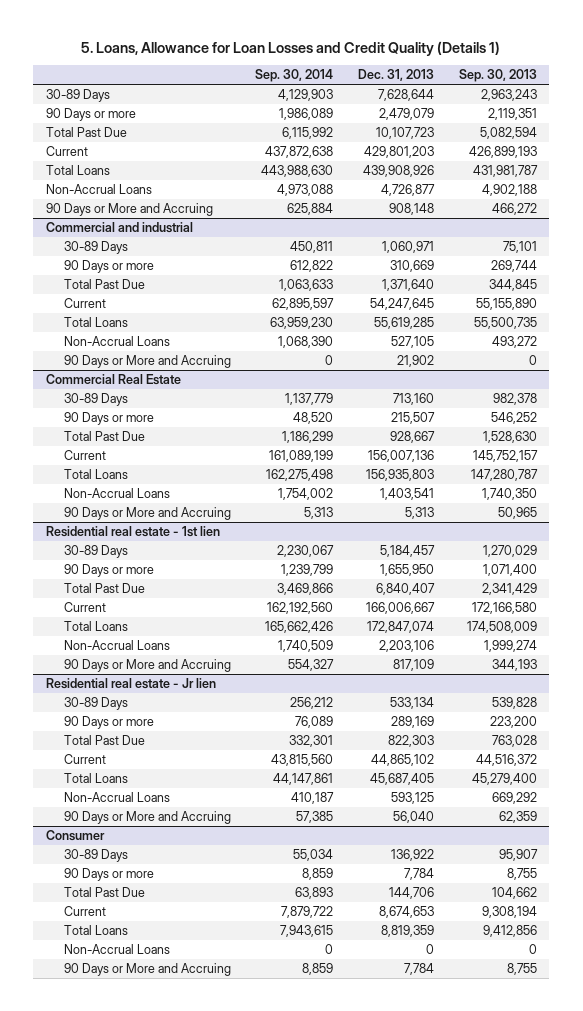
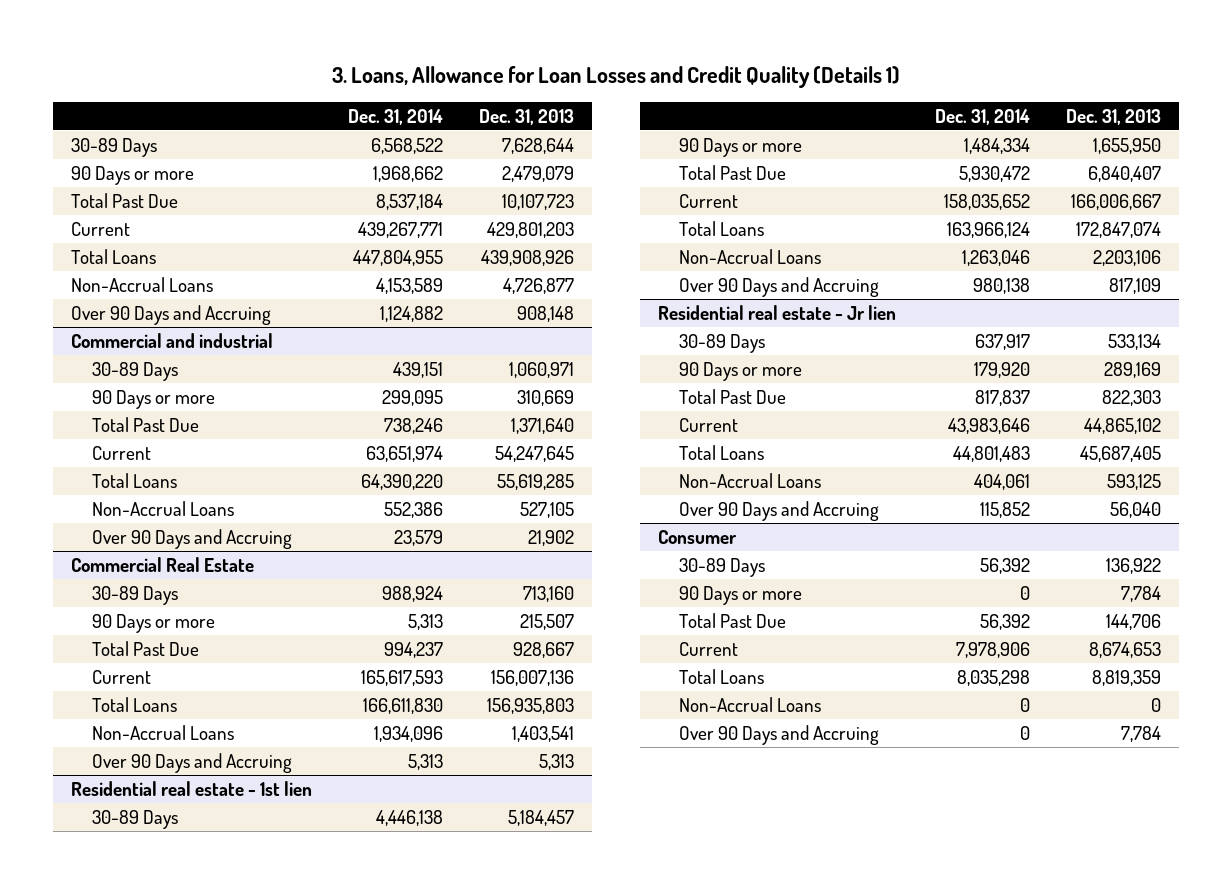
[81,40,501,56] 5. Loans, Allowance for Loan Losses and Credit Quality (Details 1) -> [332,65,901,88] 3. Loans, Allowance for Loan Losses and Credit Quality (Details 1)
[255,69,334,83] Sep. 30, 2014 -> none
[458,69,537,83] Sep. 30, 2013 -> none
none -> [348,108,444,125] Dec. 31, 2014
[45,203,213,217] 90 Days or More and Accruing -> [71,304,272,325] Over 90 Days and Accruing
[63,355,231,369] 90 Days or More and Accruing -> [91,528,292,549] Over 90 Days and Accruing
[63,507,231,521] 90 Days or More and Accruing -> [91,752,292,773] Over 90 Days and Accruing
[63,659,231,673] 90 Days or More and Accruing -> [678,276,879,297] Over 90 Days and Accruing
[63,811,231,825] 90 Days or More and Accruing -> [678,500,879,521] Over 90 Days and Accruing
[63,963,231,977] 90 Days or More and Accruing -> [678,724,879,745] Over 90 Days and Accruing

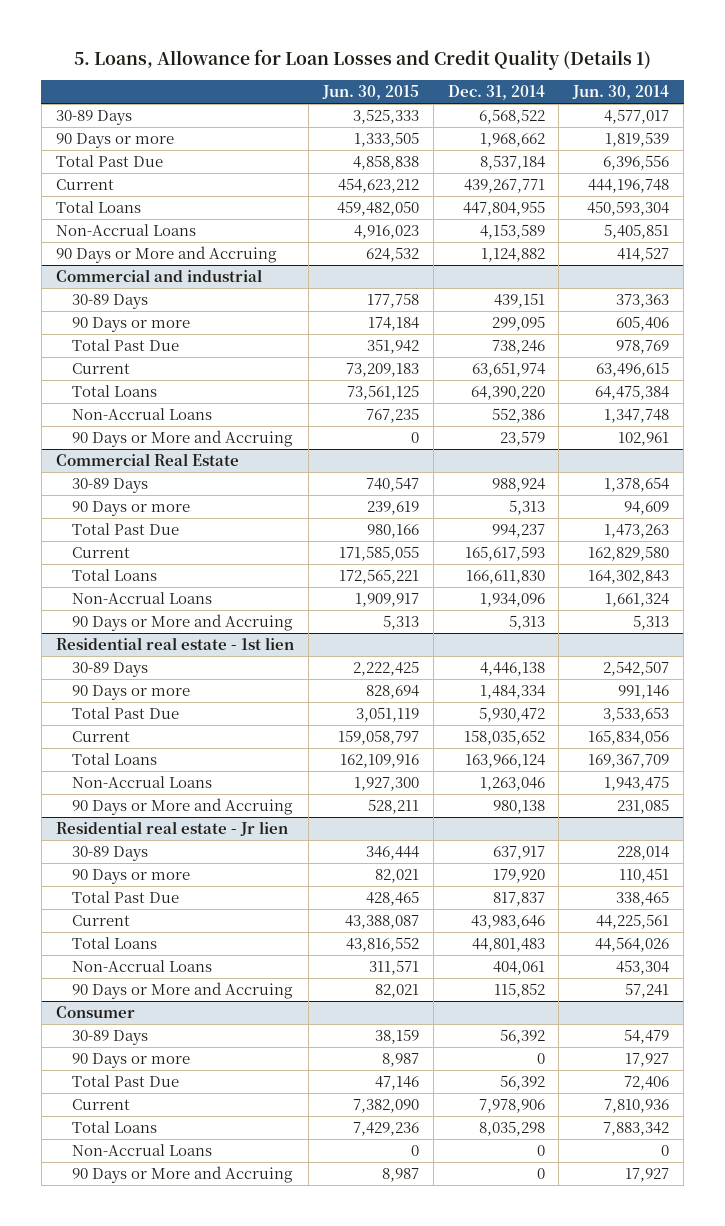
[332,65,901,88] 3. Loans, Allowance for Loan Losses and Credit Quality (Details 1) -> [73,48,651,70] 5. Loans, Allowance for Loan Losses and Credit Quality (Details 1)
[479,108,575,125] Dec. 31, 2013 -> none
none -> [321,85,419,101] Jun. 30, 2015
none -> [572,85,670,101] Jun. 30, 2014
[71,304,272,325] Over 90 Days and Accruing -> [55,246,277,264] 90 Days or More and Accruing
[91,528,292,549] Over 90 Days and Accruing -> [72,430,294,448] 90 Days or More and Accruing
[91,752,292,773] Over 90 Days and Accruing -> [72,614,294,632] 90 Days or More and Accruing
[678,276,879,297] Over 90 Days and Accruing -> [72,798,294,816] 90 Days or More and Accruing
[678,500,879,521] Over 90 Days and Accruing -> [72,982,294,1000] 90 Days or More and Accruing
[678,724,879,745] Over 90 Days and Accruing -> [72,1166,294,1184] 90 Days or More and Accruing

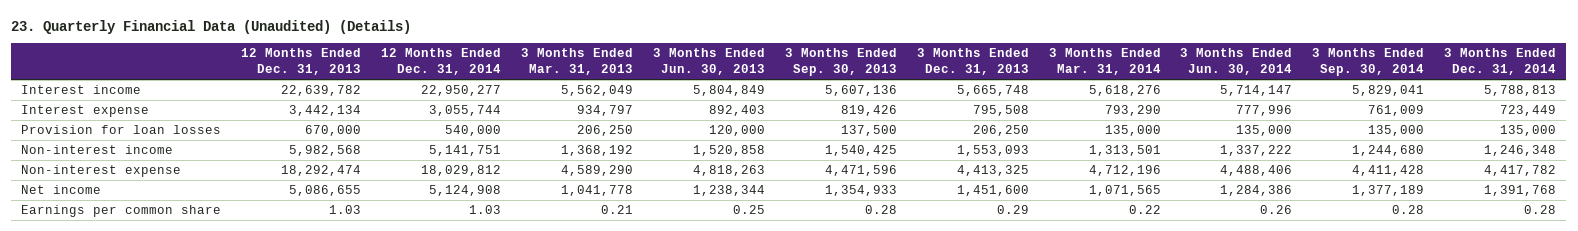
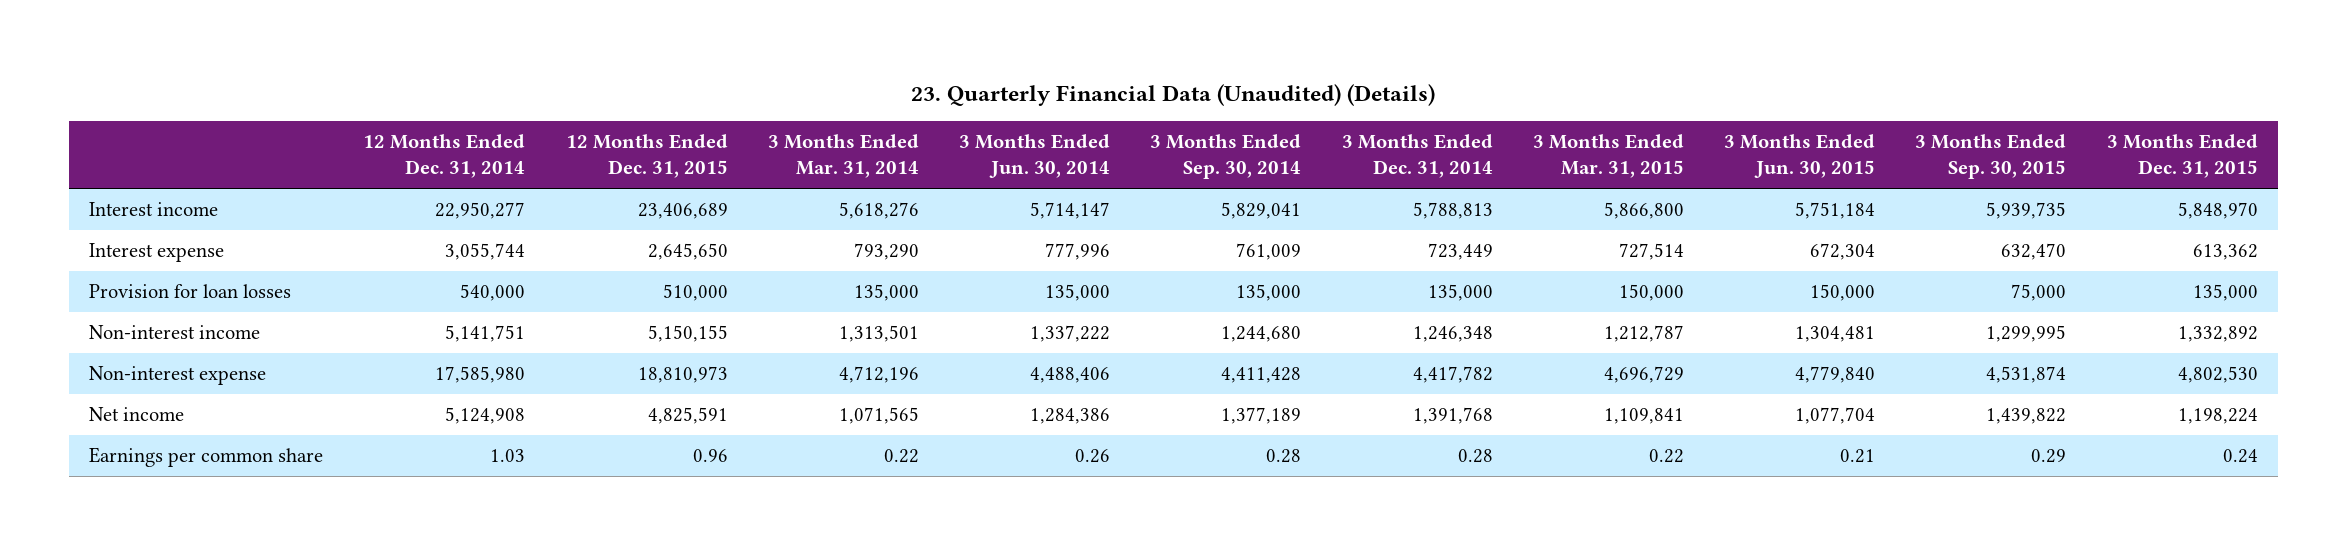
[241,48,362,76] 12 Months Ended Dec. 31, 2013 -> none
[521,48,634,76] 3 Months Ended Mar. 31, 2013 -> none
[652,48,765,76] 3 Months Ended Jun. 30, 2013 -> none
[784,48,897,77] 3 Months Ended Sep. 30, 2013 -> none
[916,48,1029,76] 3 Months Ended Dec. 31, 2013 -> none
none -> [565,134,728,179] 12 Months Ended Dec. 31, 2015
none -> [1532,134,1684,179] 3 Months Ended Mar. 31, 2015
none -> [1724,134,1876,179] 3 Months Ended Jun. 30, 2015
none -> [1915,134,2067,180] 3 Months Ended Sep. 30, 2015
none -> [2106,134,2258,179] 3 Months Ended Dec. 31, 2015
[421,165,502,177] 18,029,812 -> [435,366,526,384] 17,585,980

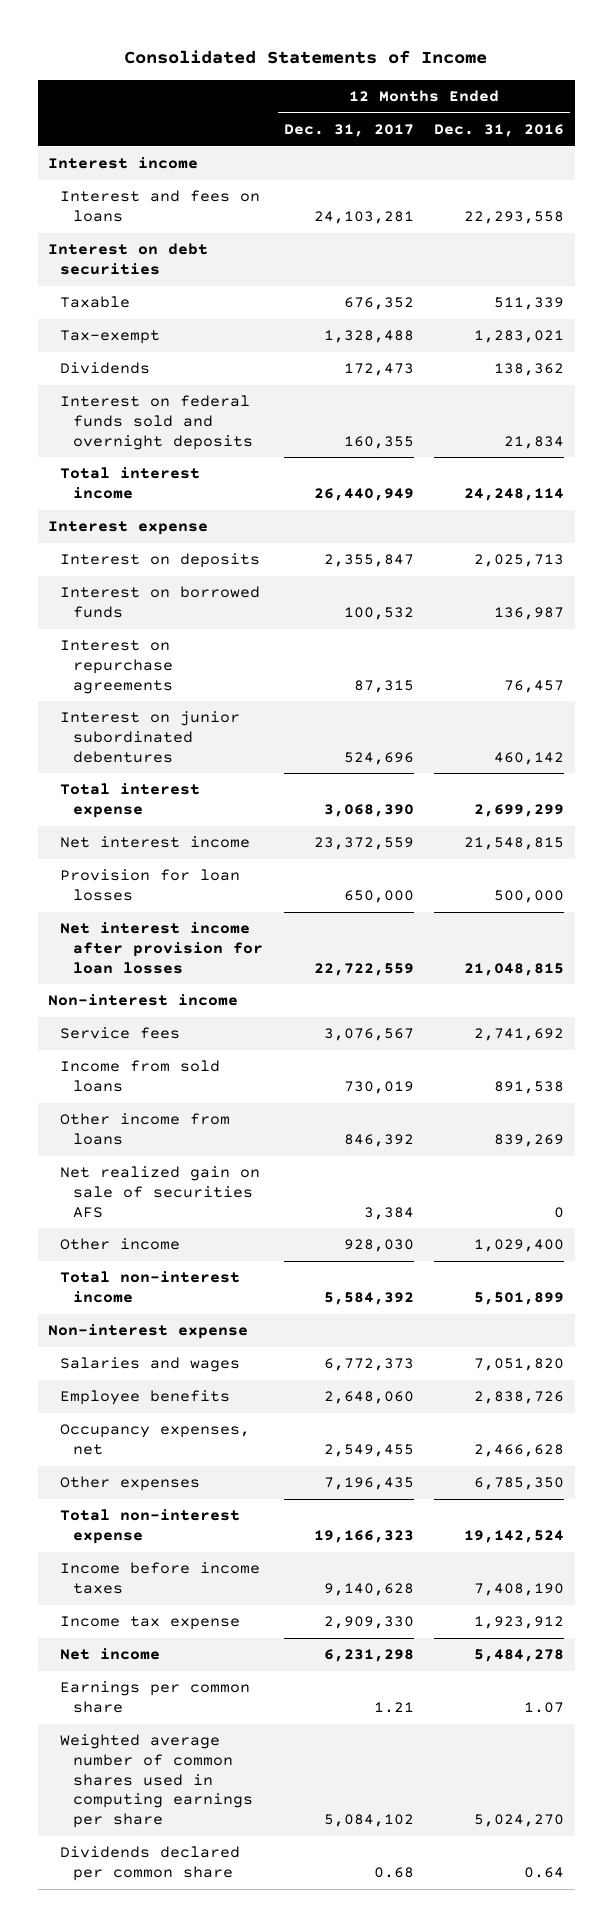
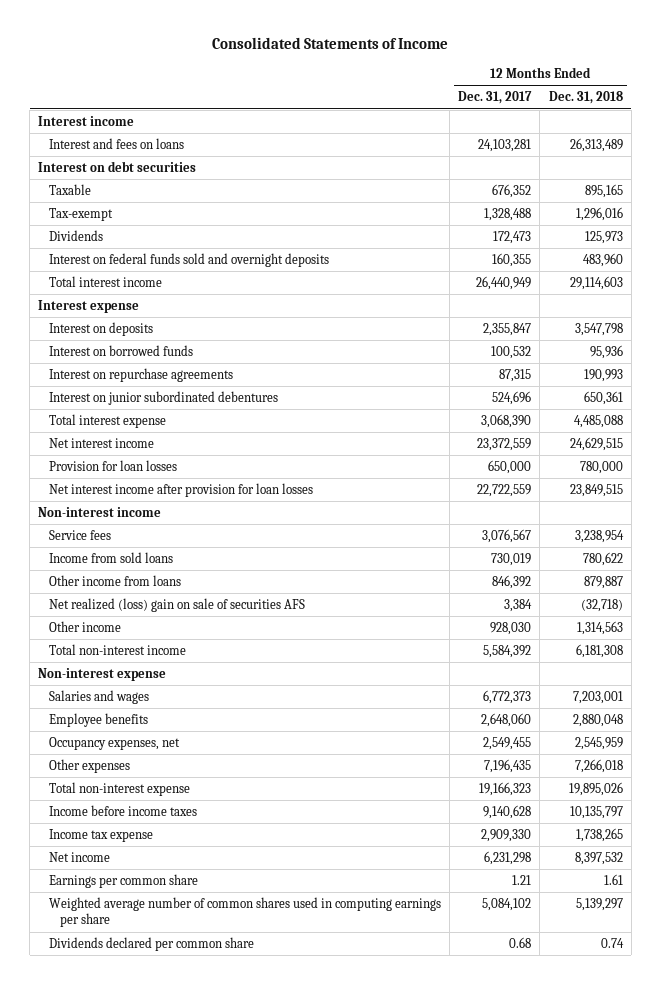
[434,124,565,138] Dec. 31, 2016 -> none
none -> [548,91,623,105] Dec. 31, 2018
[60,1166,261,1218] Net realized gain on sale of securities AFS -> [48,597,305,612] Net realized (loss) gain on sale of securities AFS

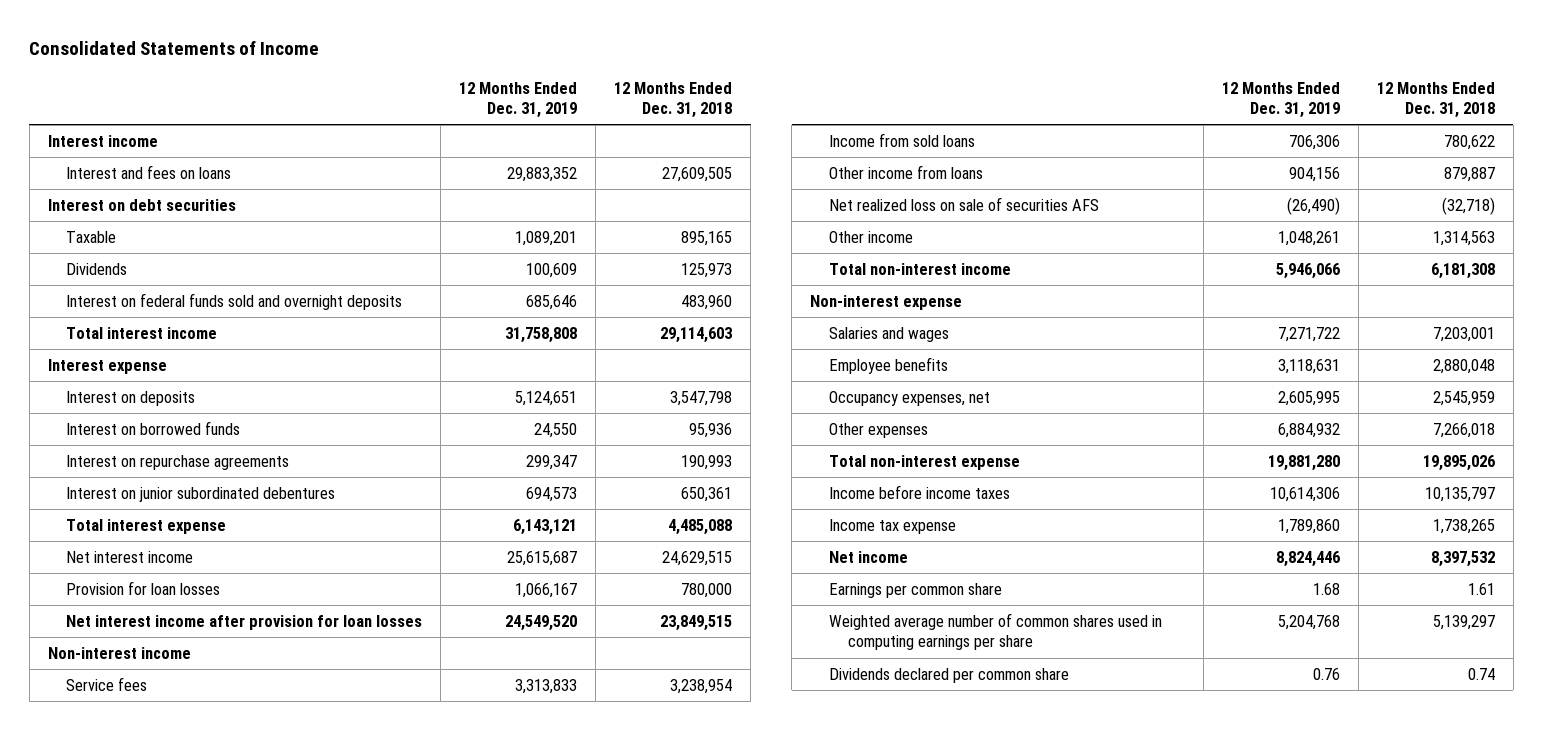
[458,91,533,105] Dec. 31, 2017 -> none
none -> [459,81,578,118] 12 Months Ended Dec. 31, 2019
[569,137,623,152] 26,313,489 -> [662,167,733,183] 27,609,505
[48,207,113,221] Tax-exempt -> none
[48,597,305,612] Net realized (loss) gain on sale of securities AFS -> [829,197,1100,212] Net realized loss on sale of securities AFS

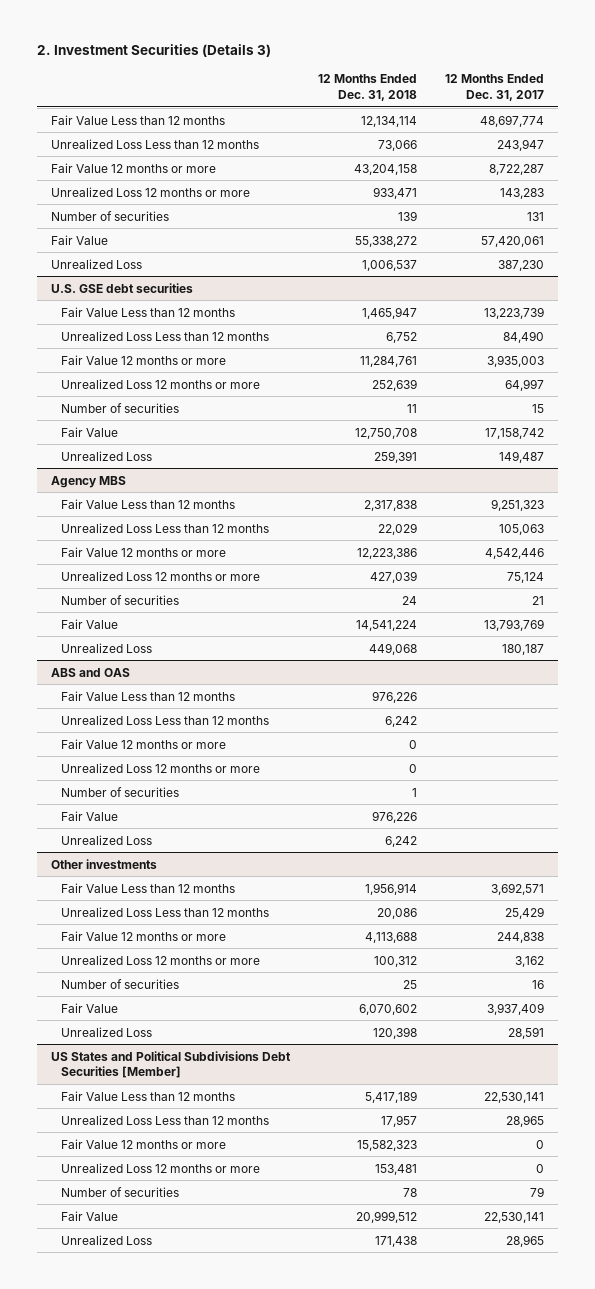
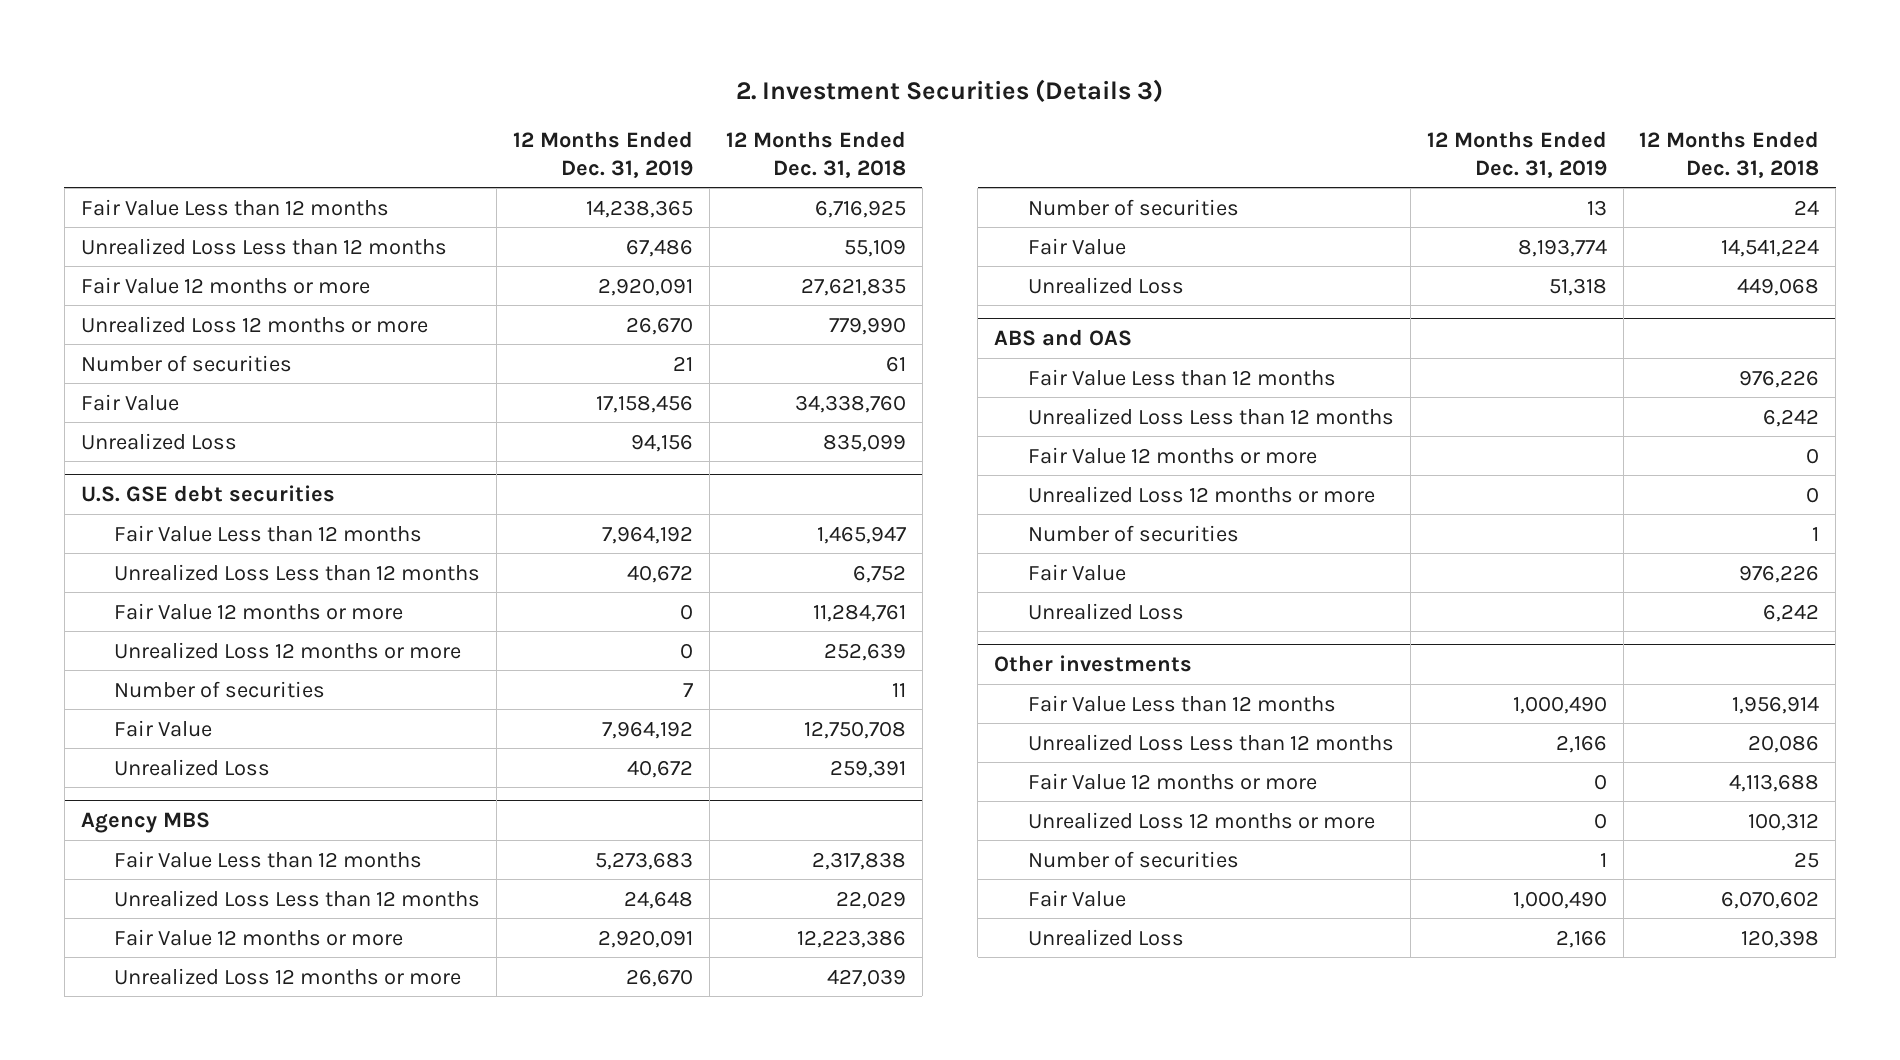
[445,74,545,101] 12 Months Ended Dec. 31, 2017 -> none
none -> [512,131,693,178] 12 Months Ended Dec. 31, 2019
[360,115,417,127] 12,134,114 -> [814,199,906,218] 6,716,925
[377,139,417,151] 73,066 -> [843,238,906,257] 55,109
[353,163,417,175] 43,204,158 -> [800,277,906,296] 27,621,835
[372,186,417,199] 933,471 -> [828,316,906,335] 779,990
[397,210,417,221] 139 -> [885,355,906,372] 61
[354,235,417,247] 55,338,272 -> [794,394,906,413] 34,338,760
[361,259,417,271] 1,006,537 -> [822,433,906,452] 835,099
[50,1050,291,1078] US States and Political Subdivisions Debt Securities [Member] -> none
[60,1090,235,1101] Fair Value Less than 12 months -> none
[60,1114,269,1125] Unrealized Loss Less than 12 months -> none
[60,1138,226,1149] Fair Value 12 months or more -> none
[60,1162,260,1173] Unrealized Loss 12 months or more -> none
[60,1186,179,1197] Number of securities -> none
[60,1210,118,1221] Fair Value -> none
[60,1234,152,1245] Unrealized Loss -> none

